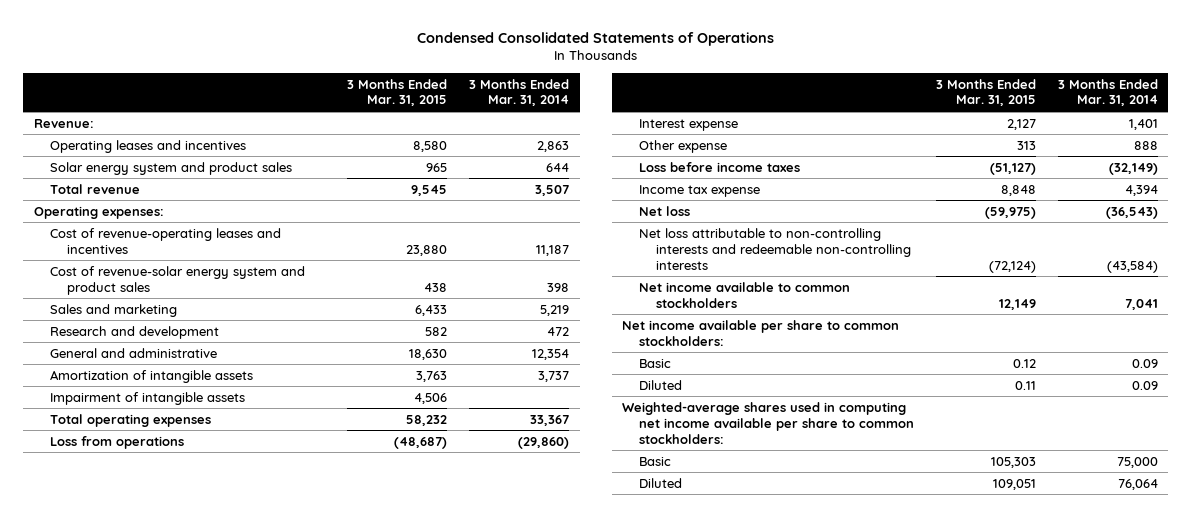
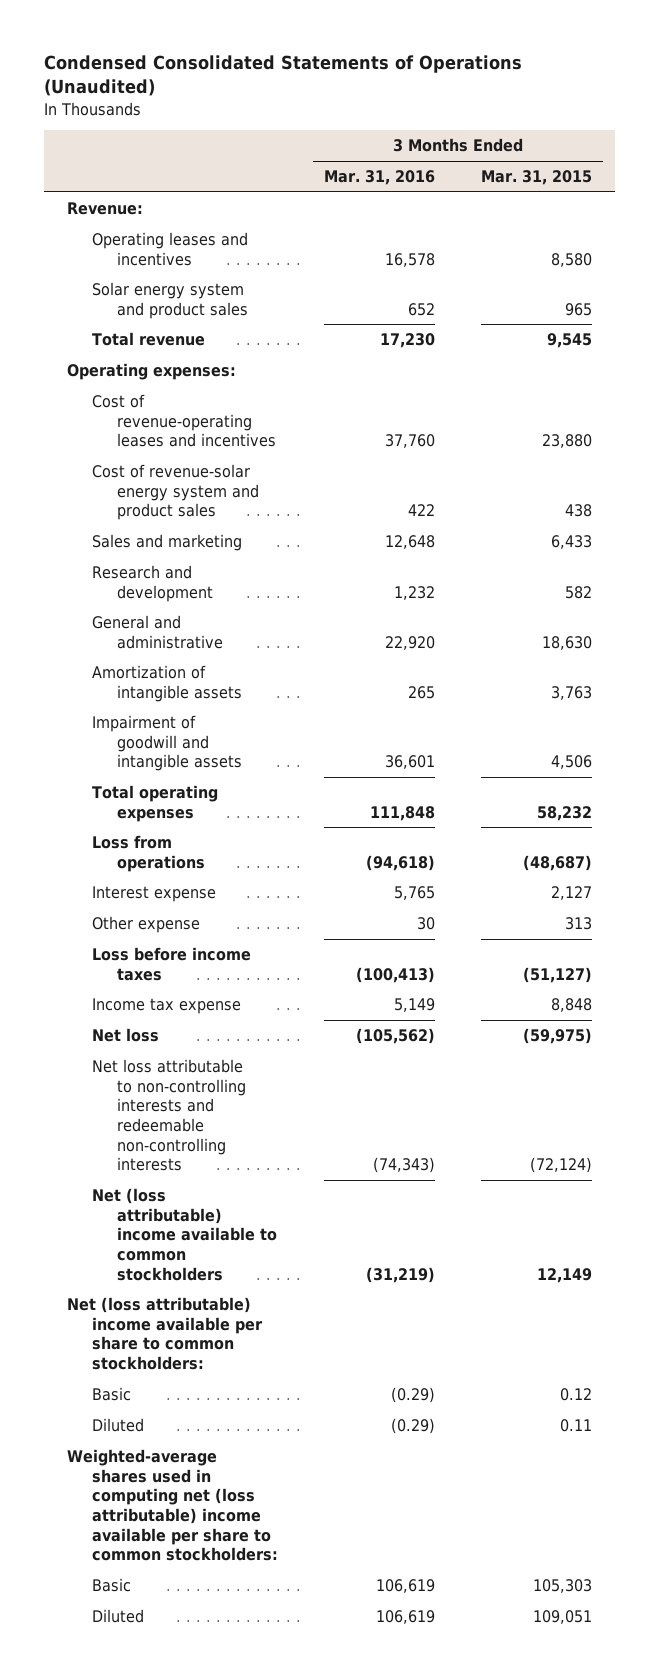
[416,31,774,46] Condensed Consolidated Statements of Operations -> [44,54,523,97] Condensed Consolidated Statements of Operations (Unaudited)
[468,78,569,107] 3 Months Ended Mar. 31, 2014 -> none
none -> [324,170,436,186] Mar. 31, 2016
[50,391,246,405] Impairment of intangible assets -> [92,715,243,772] Impairment of goodwill and intangible assets
[639,281,851,308] Net income available to common stockholders -> [92,1188,278,1281] Net (loss attributable) income available to common stockholders
[622,319,900,346] Net income available per share to common stockholders: -> [67,1297,264,1371] Net (loss attributable) income available per share to common stockholders:
[622,401,915,444] Weighted-average shares used in computing net income available per share to common stockholders: -> [67,1449,279,1562] Weighted-average shares used in computing net (loss attributable) income available per share to common stockholders:

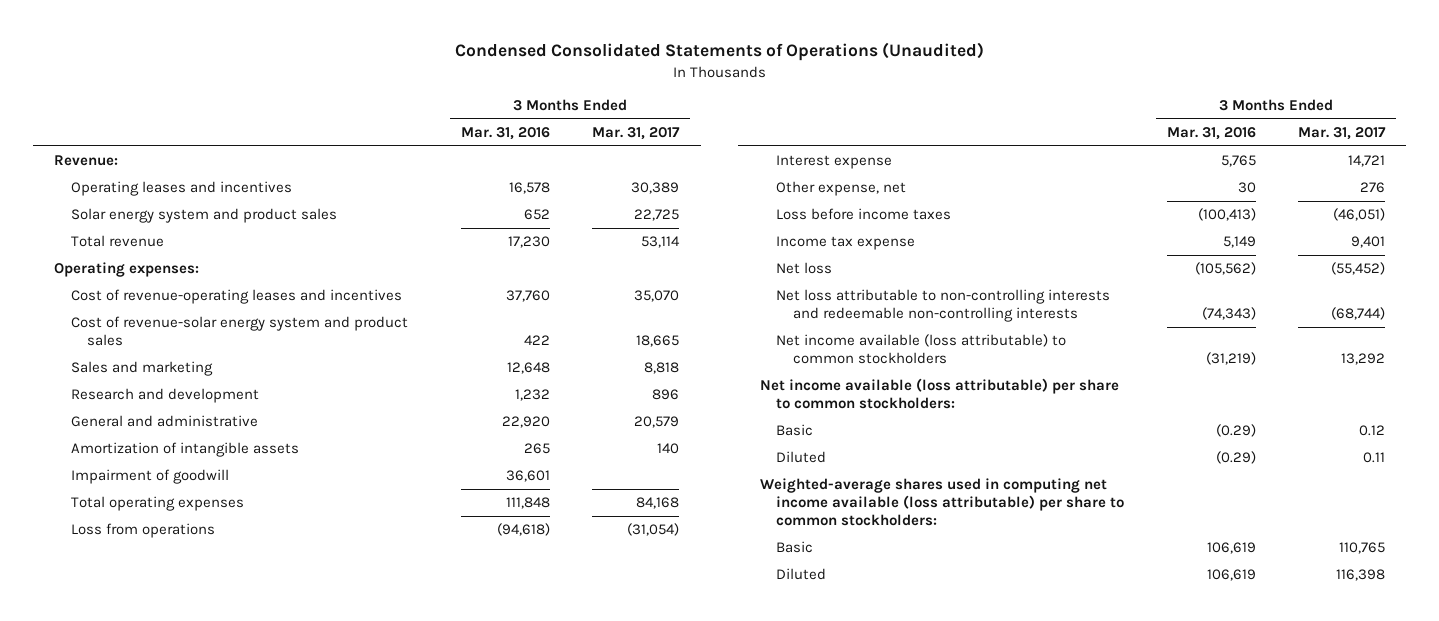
[480,170,592,186] Mar. 31, 2015 -> none
none -> [592,127,681,141] Mar. 31, 2017
[92,715,243,772] Impairment of goodwill and intangible assets -> [70,469,229,485] Impairment of goodwill
[92,916,201,934] Other expense -> [776,181,907,197] Other expense, net
[92,1188,278,1281] Net (loss attributable) income available to common stockholders -> [776,334,1067,365] Net income available (loss attributable) to common stockholders
[67,1297,264,1371] Net (loss attributable) income available per share to common stockholders: -> [759,378,1119,410] Net income available (loss attributable) per share to common stockholders:
[67,1449,279,1562] Weighted-average shares used in computing net (loss attributable) income available per share to common stockholders: -> [759,478,1125,527] Weighted-average shares used in computing net income available (loss attributable) per share to common stockholders:

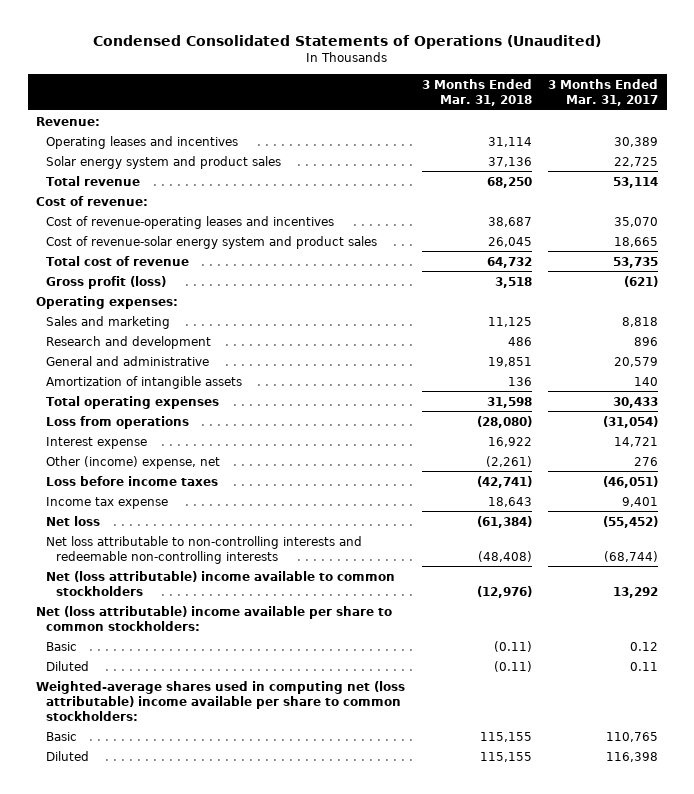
[461,127,551,141] Mar. 31, 2016 -> none
none -> [421,78,532,106] 3 Months Ended Mar. 31, 2018
none -> [36,195,149,206] Cost of revenue:
none -> [45,255,189,266] Total cost of revenue
none -> [45,275,166,289] Gross profit (loss)
[53,262,199,278] Operating expenses: -> [36,295,179,309] Operating expenses:
[70,469,229,485] Impairment of goodwill -> none
[636,497,680,510] 84,168 -> [613,396,659,408] 30,433
[776,181,907,197] Other expense, net -> [45,455,220,469] Other (income) expense, net
[776,334,1067,365] Net income available (loss attributable) to common stockholders -> [45,570,395,596] Net (loss attributable) income available to common stockholders
[759,378,1119,410] Net income available (loss attributable) per share to common stockholders: -> [36,605,393,631] Net (loss attributable) income available per share to common stockholders:
[759,478,1125,527] Weighted-average shares used in computing net income available (loss attributable) per share to common stockholders: -> [36,680,406,721] Weighted-average shares used in computing net (loss attributable) income available per share to common stockholders:

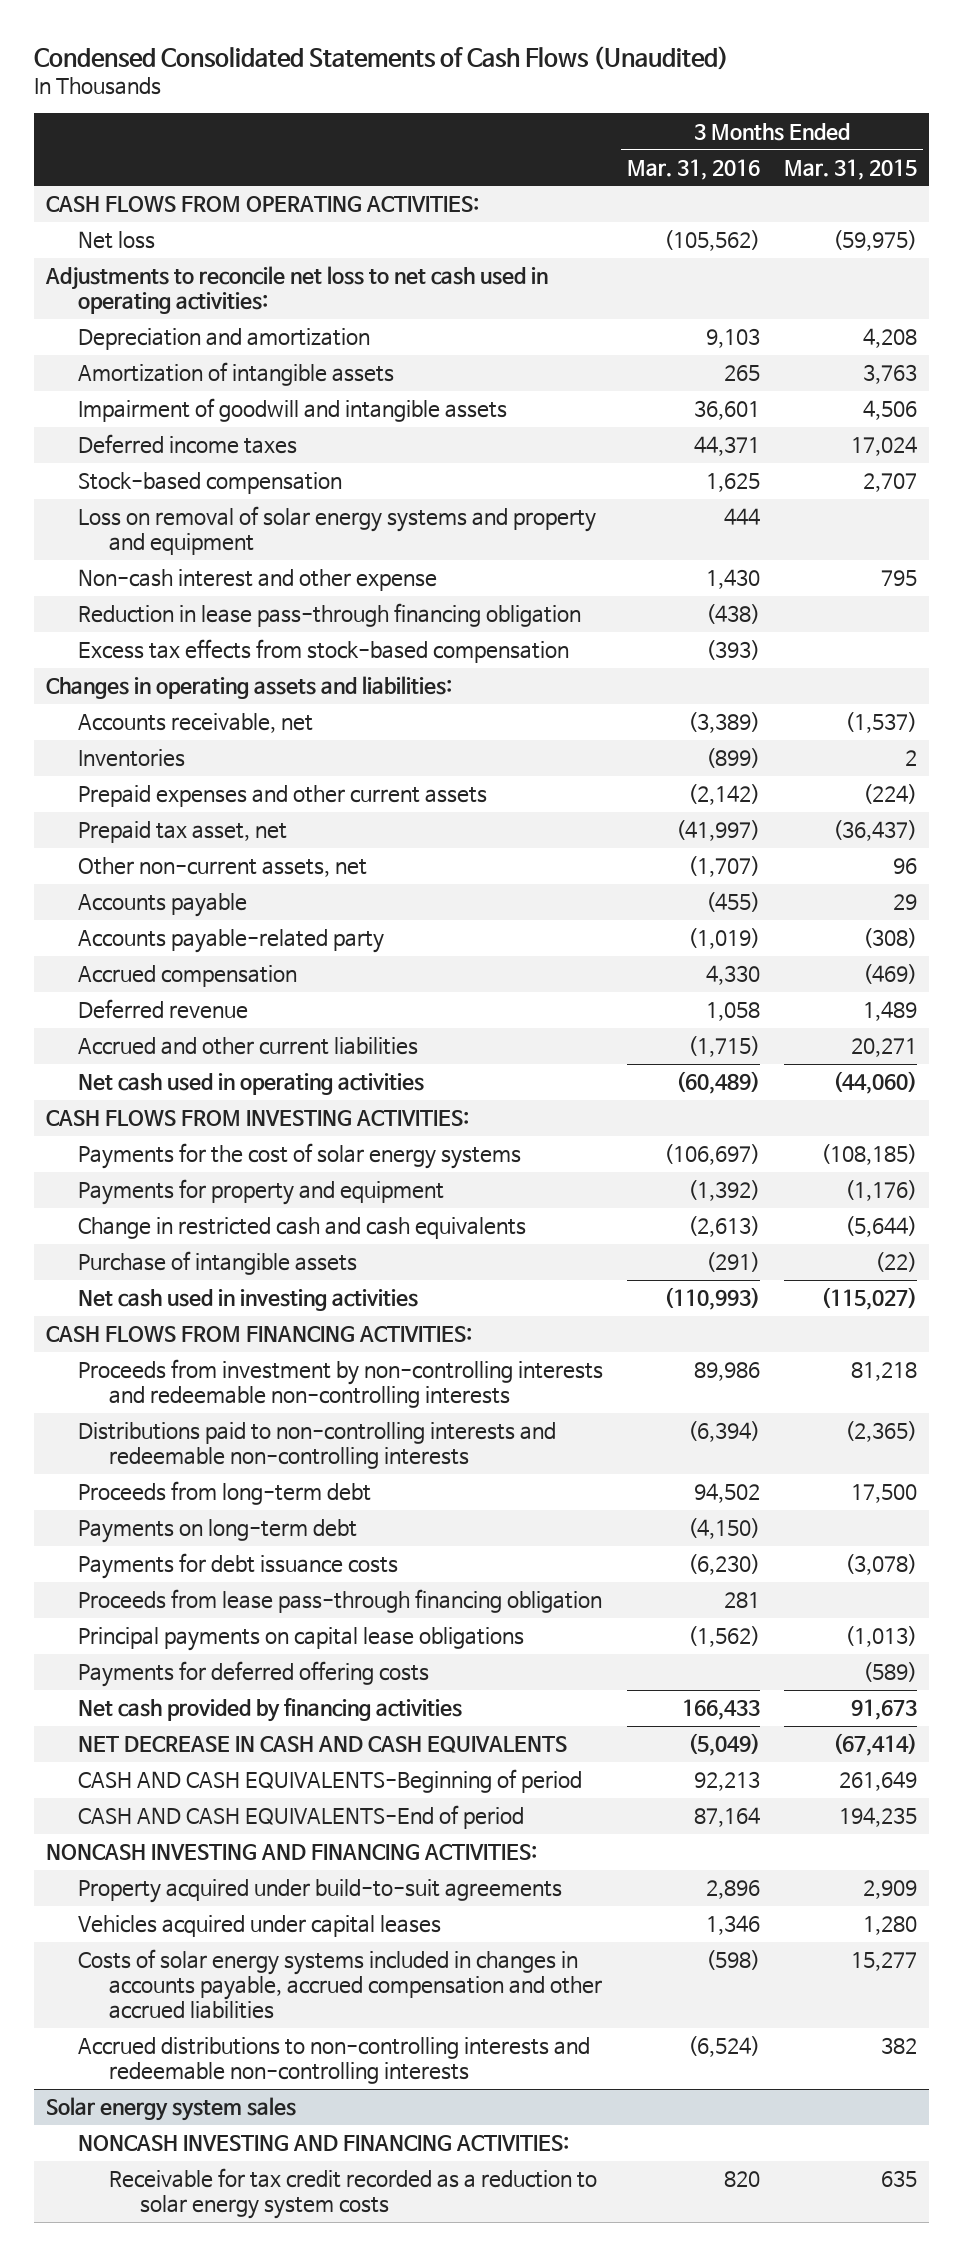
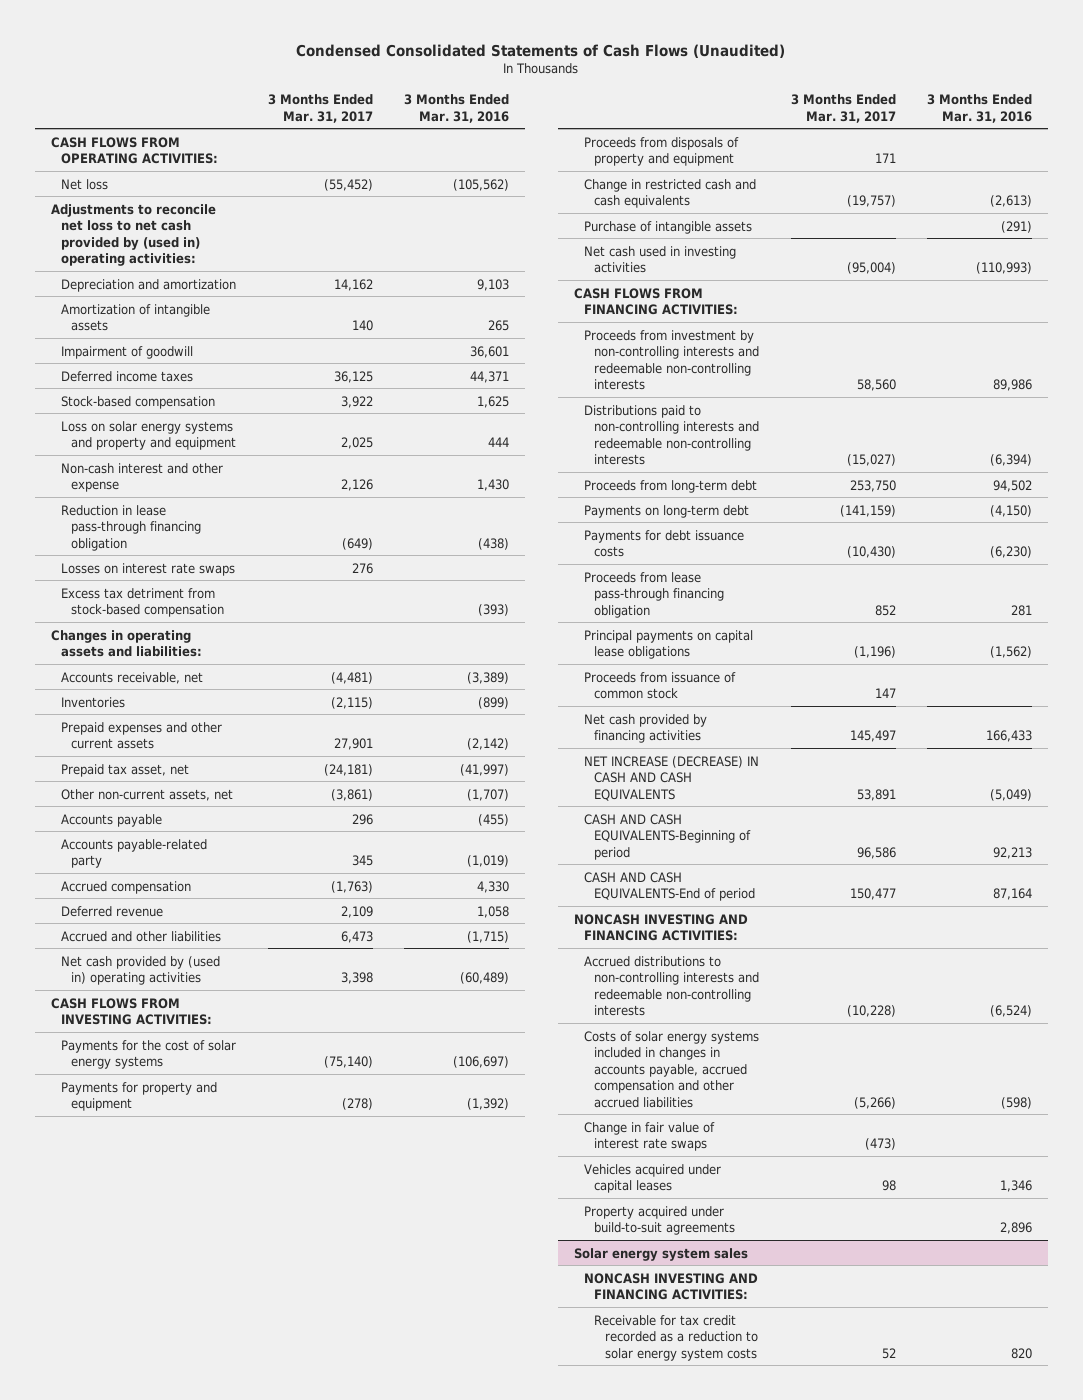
[784,158,918,180] Mar. 31, 2015 -> none
none -> [267,94,373,123] 3 Months Ended Mar. 31, 2017
[45,266,549,315] Adjustments to reconcile net loss to net cash used in operating activities: -> [50,203,216,267] Adjustments to reconcile net loss to net cash provided by (used in) operating activities:
[77,398,507,423] Impairment of goodwill and intangible assets -> [61,345,194,359] Impairment of goodwill
[77,506,596,556] Loss on removal of solar energy systems and property and equipment -> [61,420,237,451] Loss on solar energy systems and property and equipment
none -> [61,562,236,576] Losses on interest rate swaps
[77,639,569,664] Excess tax effects from stock-based compensation -> [61,587,225,618] Excess tax detriment from stock-based compensation
[77,1037,418,1056] Accrued and other current liabilities -> [61,930,222,942] Accrued and other liabilities
[77,1073,424,1096] Net cash used in operating activities -> [61,955,221,986] Net cash provided by (used in) operating activities
none -> [584,136,740,167] Proceeds from disposals of property and equipment
[77,1661,429,1688] Payments for deferred offering costs -> none
none -> [584,671,737,700] Proceeds from issuance of common stock
[77,1736,567,1754] NET DECREASE IN CASH AND CASH EQUIVALENTS -> [584,755,760,801] NET INCREASE (DECREASE) IN CASH AND CASH EQUIVALENTS
[77,1949,602,2019] Costs of solar energy systems included in changes in accounts payable, accrued compensation and other accrued liabilities -> [584,1030,760,1108] Costs of solar energy systems included in changes in accounts payable, accrued compensation and other accrued liabilities
none -> [584,1121,716,1152] Change in fair value of interest rate swaps
[77,1915,441,1938] Vehicles acquired under capital leases -> [584,1163,722,1194] Vehicles acquired under capital leases
[77,1879,562,1904] Property acquired under build-to-suit agreements -> [584,1205,736,1236] Property acquired under build-to-suit agreements

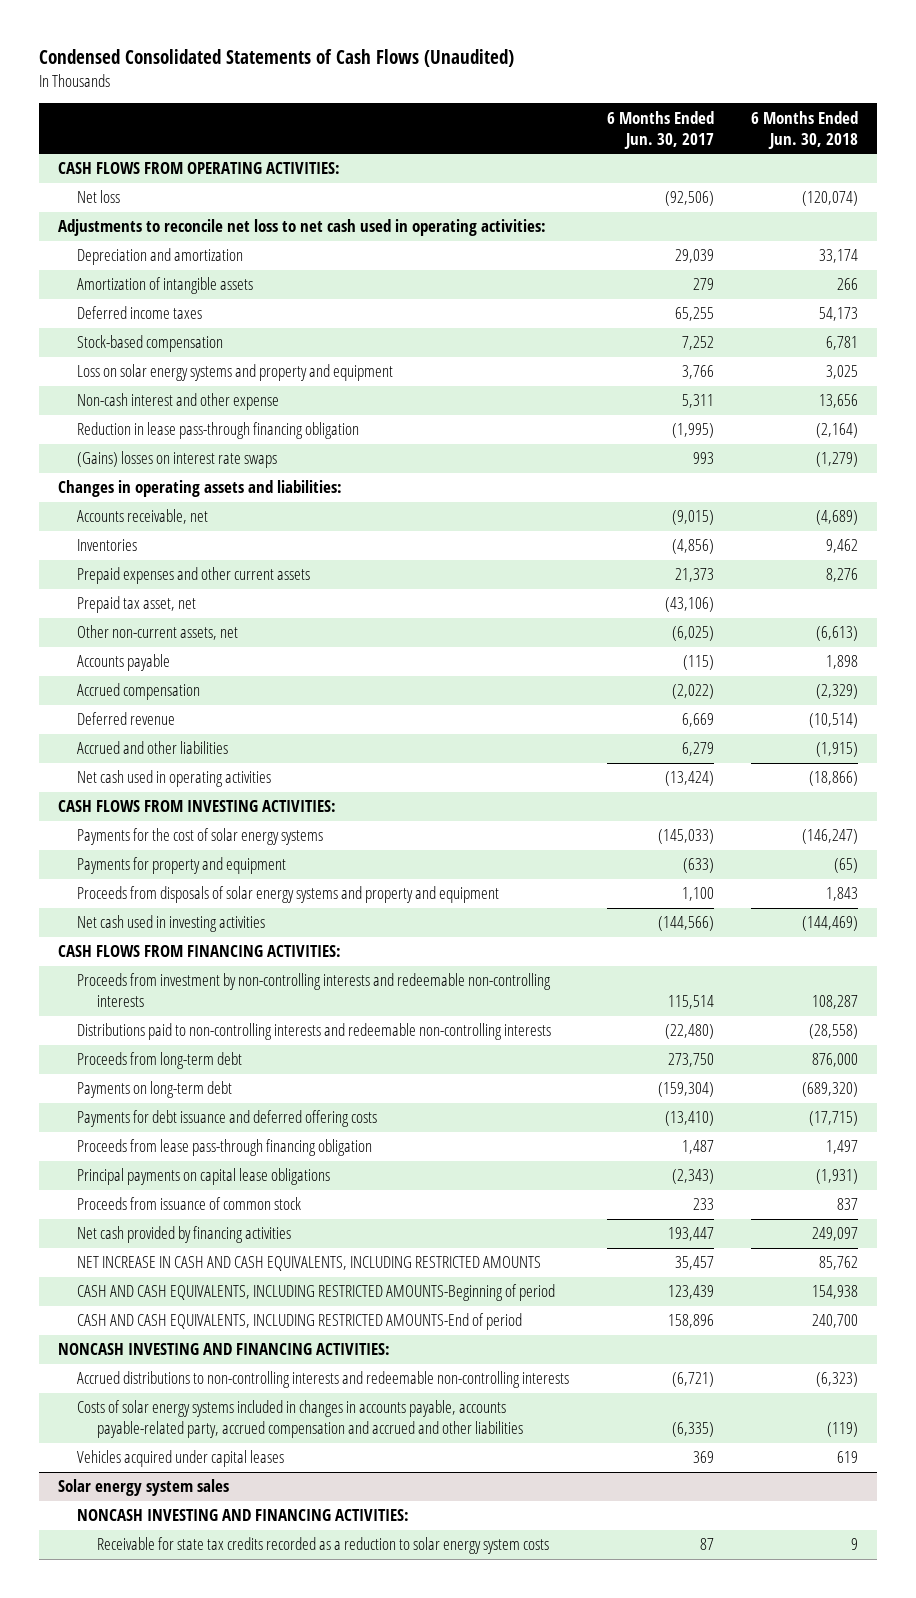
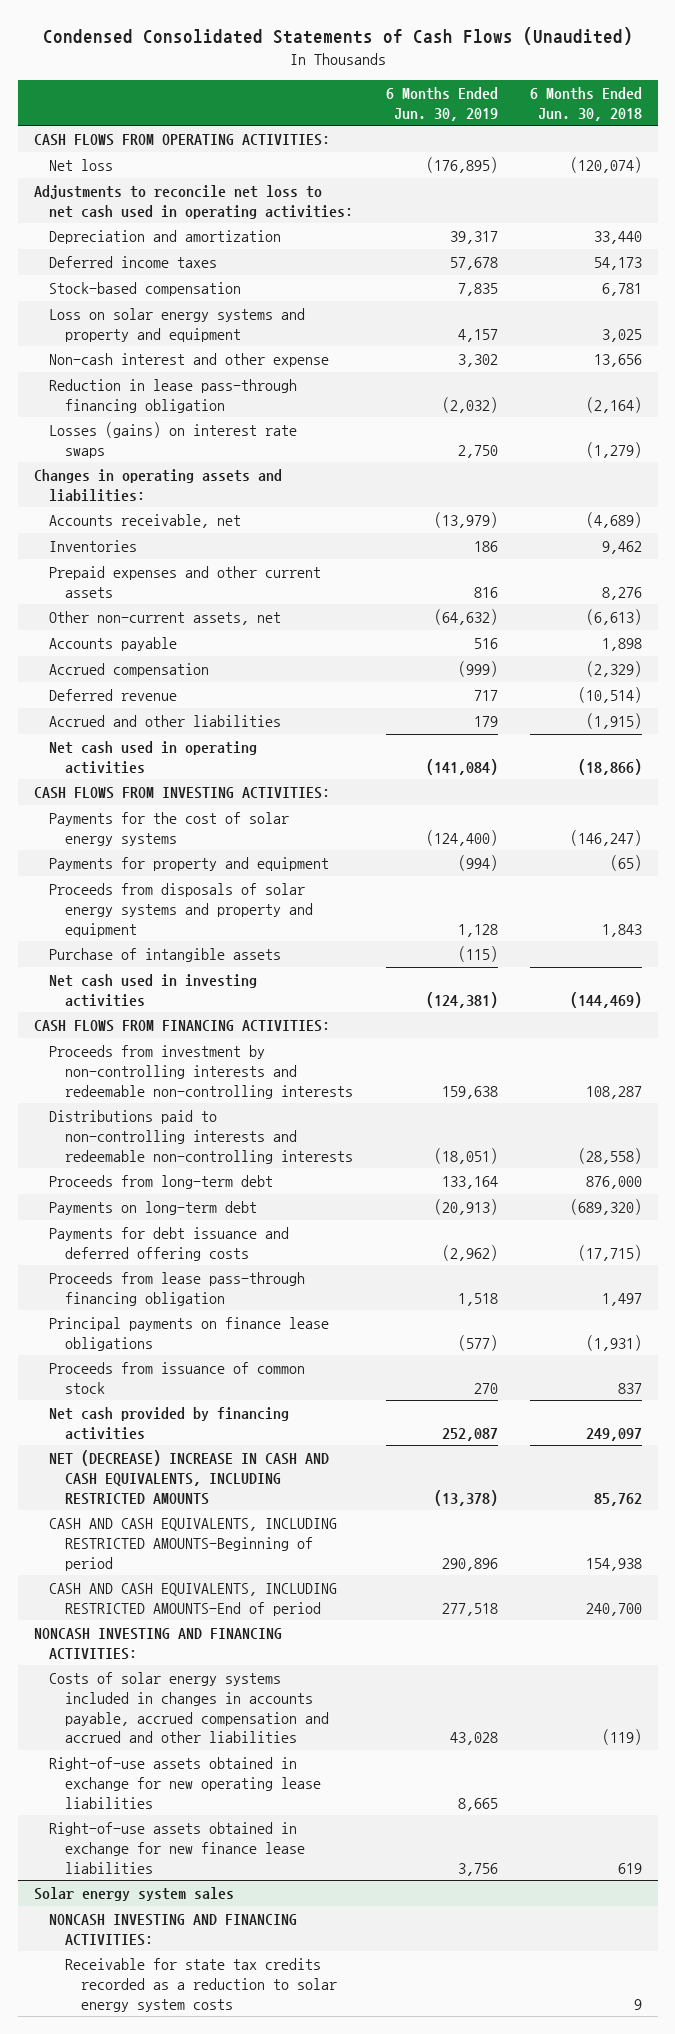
[606,110,714,149] 6 Months Ended Jun. 30, 2017 -> none
none -> [385,86,498,121] 6 Months Ended Jun. 30, 2019
[77,277,254,295] Amortization of intangible assets -> none
[819,249,859,264] 33,174 -> [593,230,642,244] 33,440
[77,451,278,469] (Gains) losses on interest rate swaps -> [49,421,298,458] Losses (gains) on interest rate swaps
[77,596,197,614] Prepaid tax asset, net -> none
none -> [49,947,282,962] Purchase of intangible assets
[77,1168,331,1186] Principal payments on capital lease obligations -> [49,1316,330,1351] Principal payments on finance lease obligations
[77,1256,542,1272] NET INCREASE IN CASH AND CASH EQUIVALENTS, INCLUDING RESTRICTED AMOUNTS -> [49,1449,330,1505] NET (DECREASE) INCREASE IN CASH AND CASH EQUIVALENTS, INCLUDING RESTRICTED AMOUNTS
[77,1371,570,1389] Accrued distributions to non-controlling interests and redeemable non-controlling interests -> none
[77,1400,524,1439] Costs of solar energy systems included in changes in accounts payable, accounts payable-related party, accrued compensation and accrued and other liabilities -> [49,1671,330,1744] Costs of solar energy systems included in changes in accounts payable, accrued compensation and accrued and other liabilities
none -> [49,1756,322,1809] Right-of-use assets obtained in exchange for new operating lease liabilities
[77,1450,285,1468] Vehicles acquired under capital leases -> [49,1821,306,1874] Right-of-use assets obtained in exchange for new finance lease liabilities

